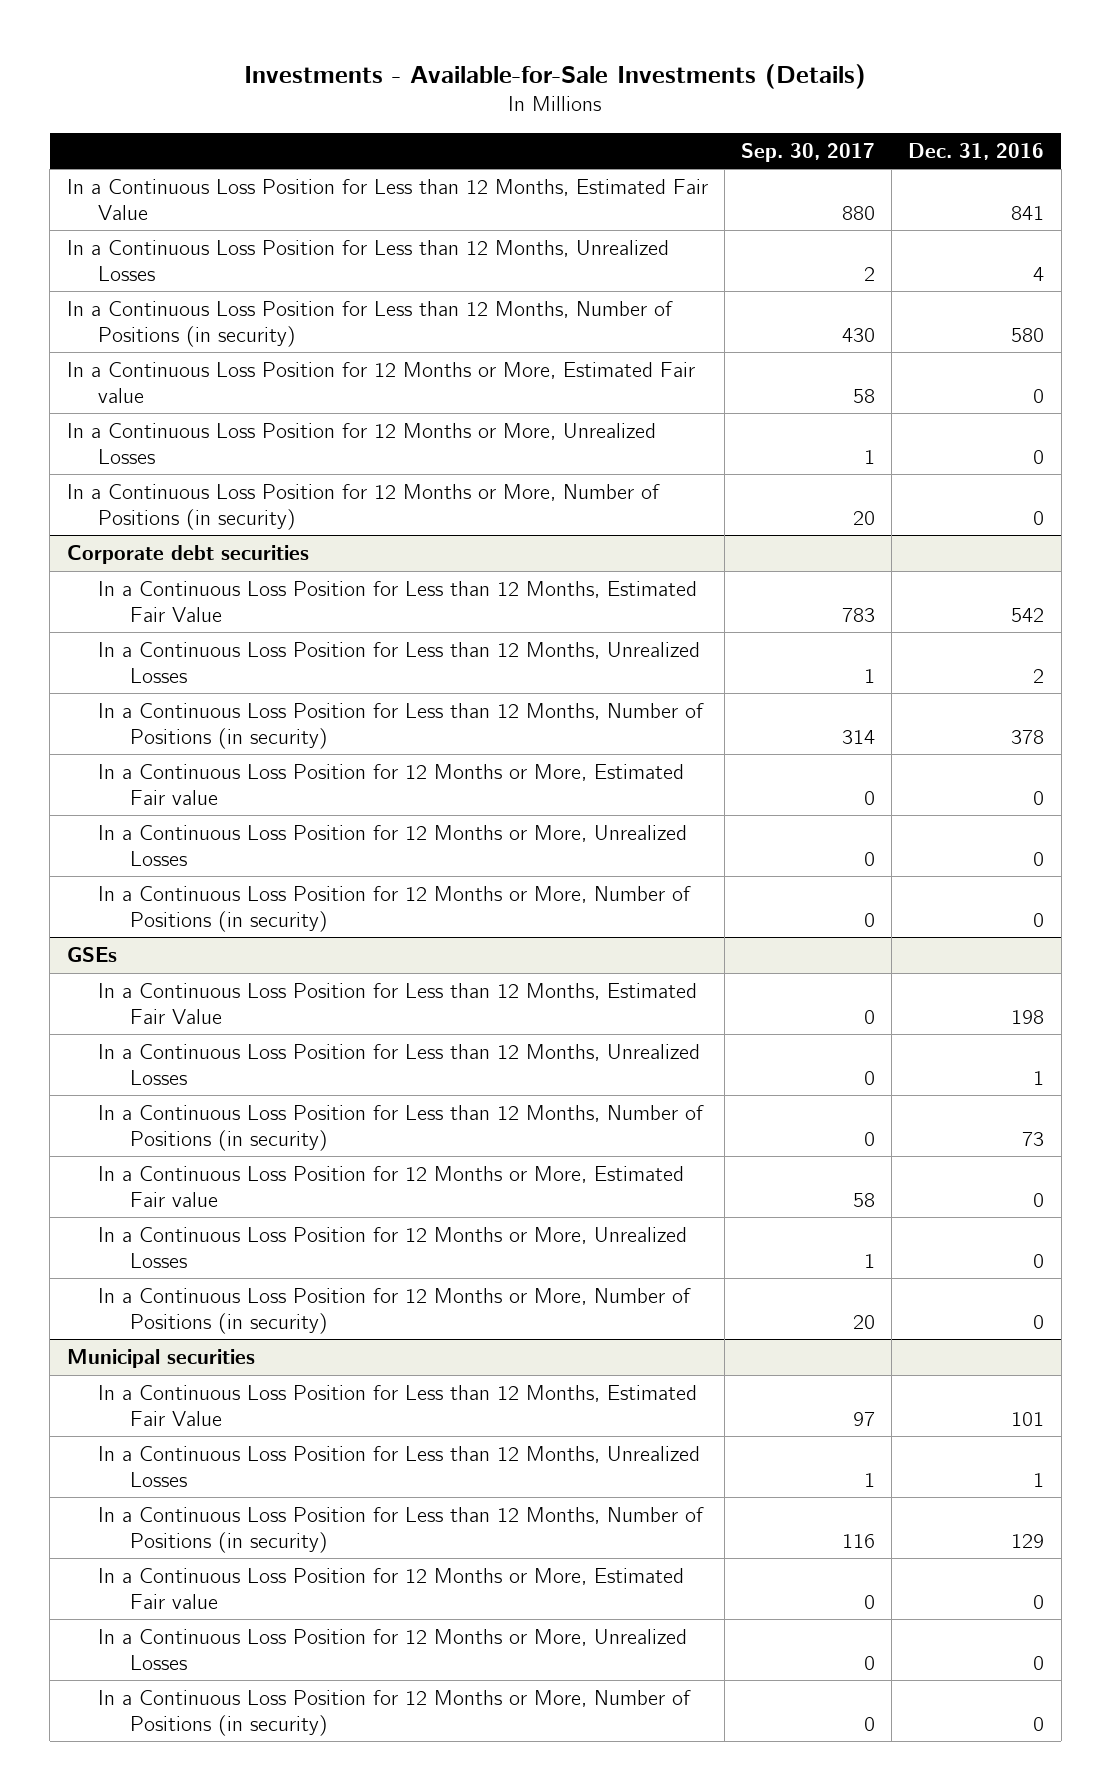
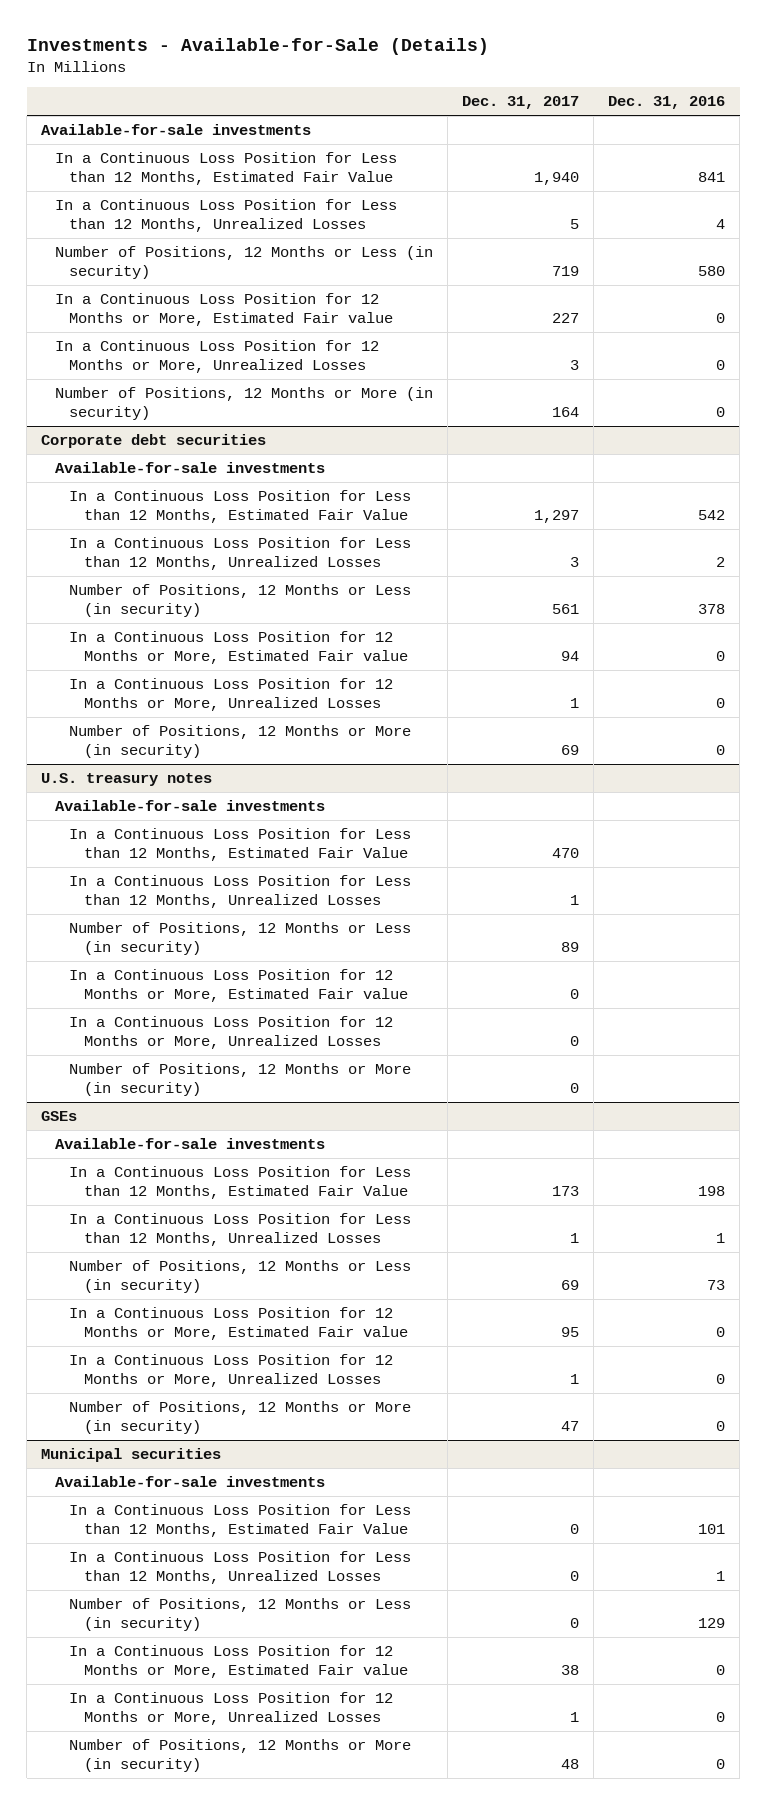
[244,63,867,89] Investments - Available-for-Sale Investments (Details) -> [26,37,489,55] Investments - Available-for-Sale (Details)
[740,142,875,162] Sep. 30, 2017 -> none
none -> [462,96,580,110] Dec. 31, 2017
none -> [41,123,312,135] Available-for-sale investments
[66,301,673,347] In a Continuous Loss Position for Less than 12 Months, Number of Positions (in security) -> [55,245,434,279] Number of Positions, 12 Months or Less (in security)
[66,484,660,530] In a Continuous Loss Position for 12 Months or More, Number of Positions (in security) -> [55,386,434,420] Number of Positions, 12 Months or More (in security)
none -> [55,461,326,473] Available-for-sale investments
[98,703,705,749] In a Continuous Loss Position for Less than 12 Months, Number of Positions (in security) -> [69,583,412,617] Number of Positions, 12 Months or Less (in security)
[98,886,692,932] In a Continuous Loss Position for 12 Months or More, Number of Positions (in security) -> [69,724,412,758] Number of Positions, 12 Months or More (in security)
none -> [41,772,213,786] U.S. treasury notes
none -> [55,799,326,811] Available-for-sale investments
none -> [69,827,412,861] In a Continuous Loss Position for Less than 12 Months, Estimated Fair Value
none -> [69,874,412,908] In a Continuous Loss Position for Less than 12 Months, Unrealized Losses
none -> [69,921,412,955] Number of Positions, 12 Months or Less (in security)
none -> [69,968,408,1002] In a Continuous Loss Position for 12 Months or More, Estimated Fair value
none -> [69,1015,394,1049] In a Continuous Loss Position for 12 Months or More, Unrealized Losses
none -> [69,1062,412,1096] Number of Positions, 12 Months or More (in security)
none -> [55,1137,326,1149] Available-for-sale investments
[98,1105,705,1151] In a Continuous Loss Position for Less than 12 Months, Number of Positions (in security) -> [69,1259,412,1293] Number of Positions, 12 Months or Less (in security)
[98,1288,692,1334] In a Continuous Loss Position for 12 Months or More, Number of Positions (in security) -> [69,1400,412,1434] Number of Positions, 12 Months or More (in security)
none -> [55,1475,326,1487] Available-for-sale investments
[98,1507,705,1553] In a Continuous Loss Position for Less than 12 Months, Number of Positions (in security) -> [69,1597,412,1631] Number of Positions, 12 Months or Less (in security)
[98,1690,692,1736] In a Continuous Loss Position for 12 Months or More, Number of Positions (in security) -> [69,1738,412,1772] Number of Positions, 12 Months or More (in security)

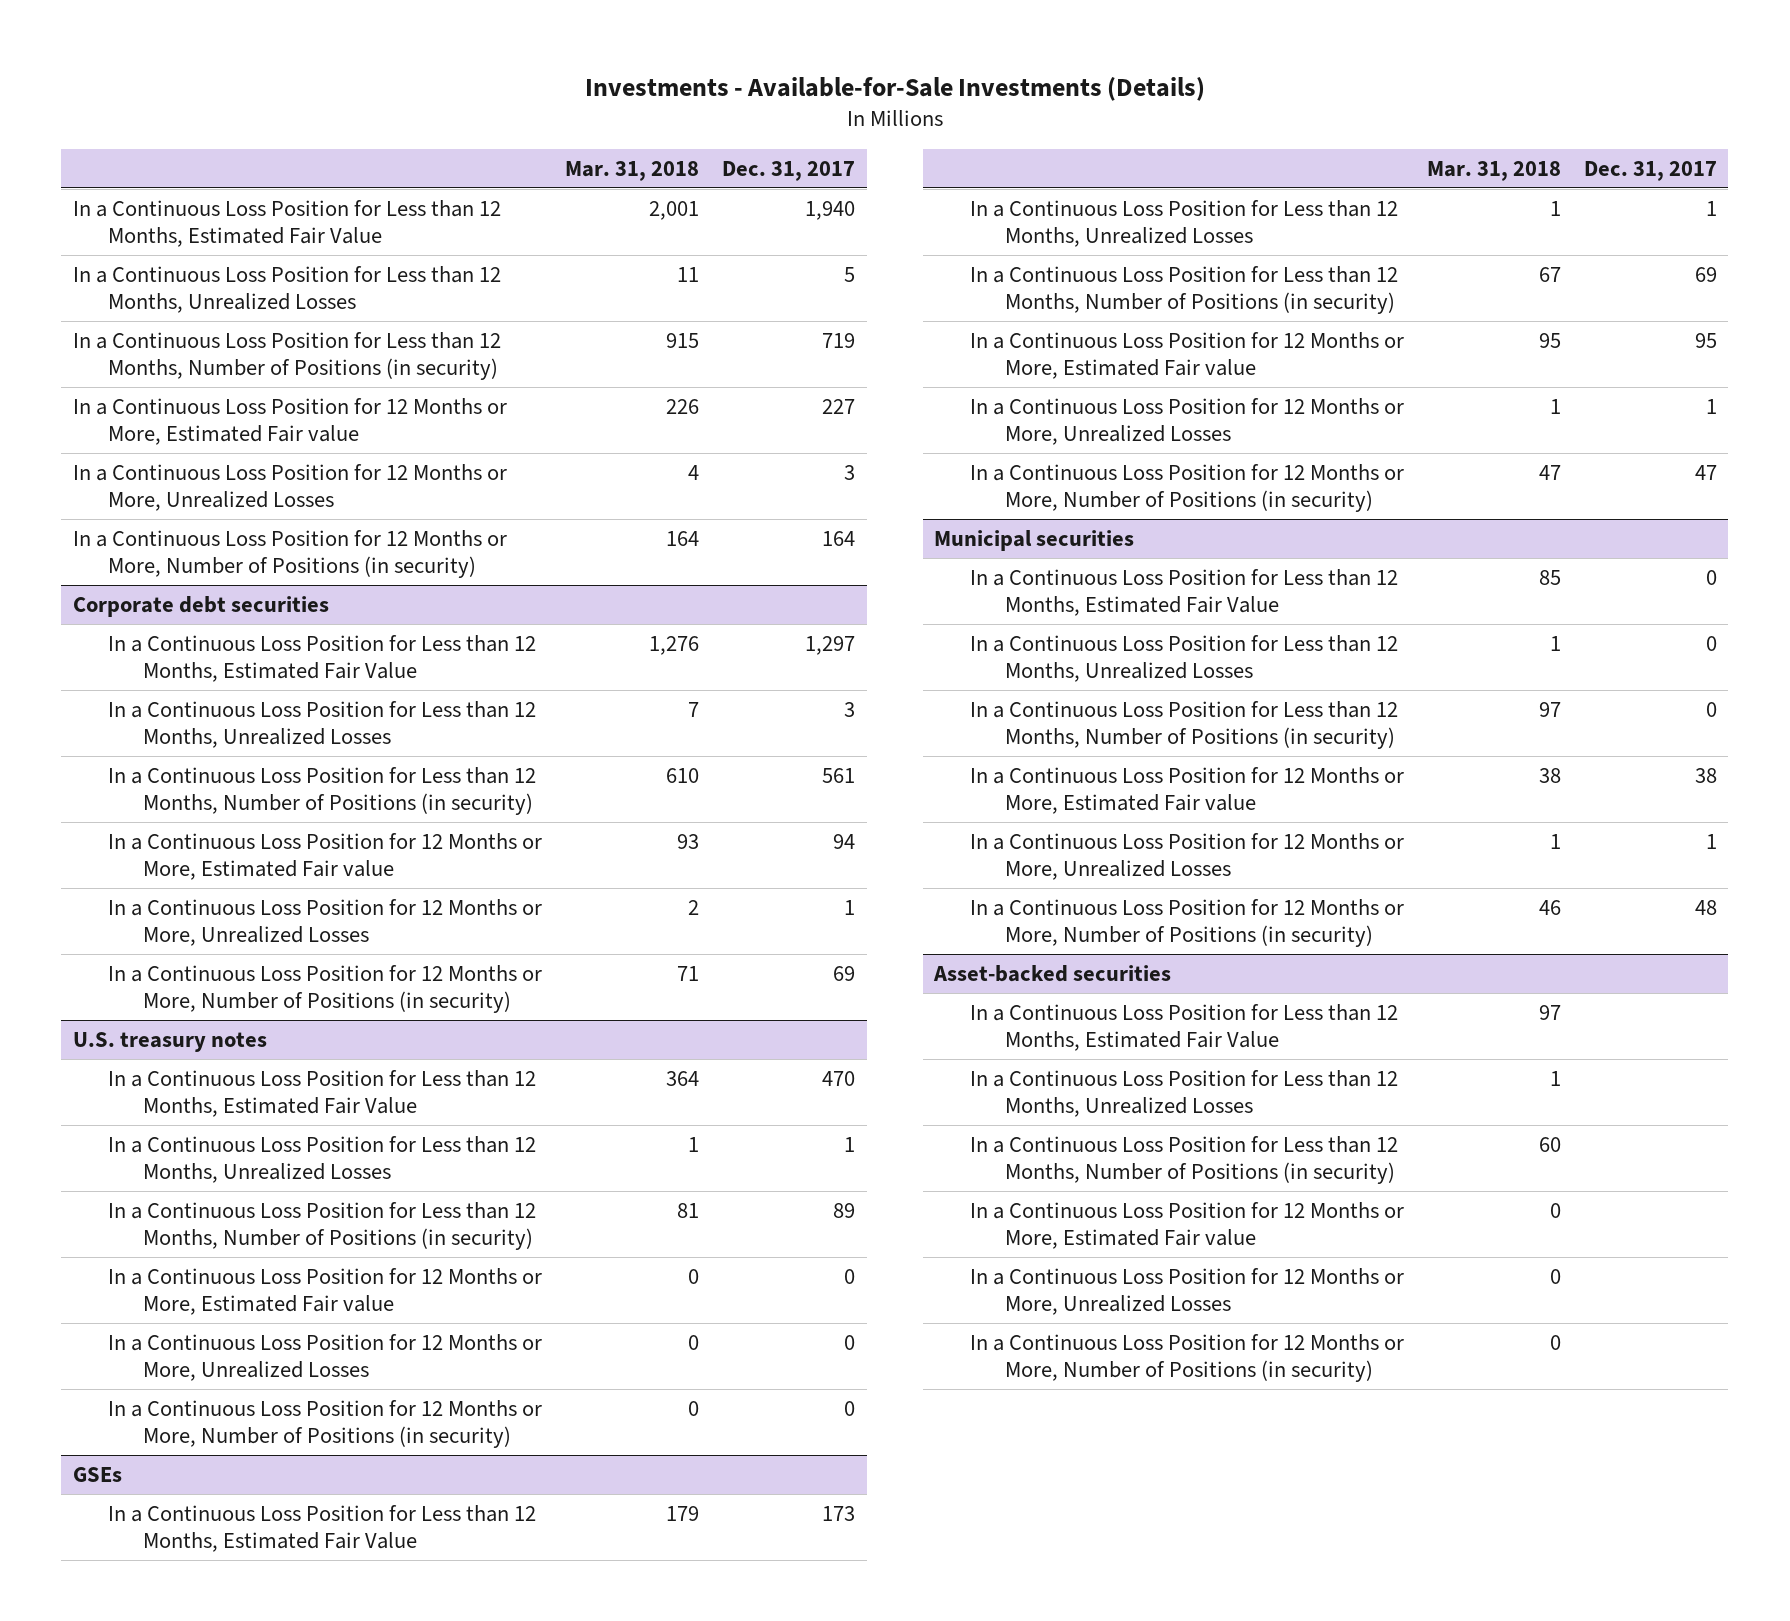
[26,37,489,55] Investments - Available-for-Sale (Details) -> [584,77,1205,102] Investments - Available-for-Sale Investments (Details)
[608,96,726,110] Dec. 31, 2016 -> none
none -> [565,160,700,181] Mar. 31, 2018
[41,123,312,135] Available-for-sale investments -> none
[55,245,434,279] Number of Positions, 12 Months or Less (in security) -> [72,331,501,380] In a Continuous Loss Position for Less than 12 Months, Number of Positions (in security)
[55,386,434,420] Number of Positions, 12 Months or More (in security) -> [72,529,507,578] In a Continuous Loss Position for 12 Months or More, Number of Positions (in security)
[55,461,326,473] Available-for-sale investments -> none
[69,583,412,617] Number of Positions, 12 Months or Less (in security) -> [108,766,537,815] In a Continuous Loss Position for Less than 12 Months, Number of Positions (in security)
[69,724,412,758] Number of Positions, 12 Months or More (in security) -> [108,964,543,1013] In a Continuous Loss Position for 12 Months or More, Number of Positions (in security)
[55,799,326,811] Available-for-sale investments -> none
[69,921,412,955] Number of Positions, 12 Months or Less (in security) -> [108,1201,537,1250] In a Continuous Loss Position for Less than 12 Months, Number of Positions (in security)
[69,1062,412,1096] Number of Positions, 12 Months or More (in security) -> [108,1399,543,1448] In a Continuous Loss Position for 12 Months or More, Number of Positions (in security)
[55,1137,326,1149] Available-for-sale investments -> none
[69,1259,412,1293] Number of Positions, 12 Months or Less (in security) -> [969,265,1398,314] In a Continuous Loss Position for Less than 12 Months, Number of Positions (in security)
[69,1400,412,1434] Number of Positions, 12 Months or More (in security) -> [969,463,1404,512] In a Continuous Loss Position for 12 Months or More, Number of Positions (in security)
[55,1475,326,1487] Available-for-sale investments -> none
[69,1597,412,1631] Number of Positions, 12 Months or Less (in security) -> [969,700,1398,749] In a Continuous Loss Position for Less than 12 Months, Number of Positions (in security)
[69,1738,412,1772] Number of Positions, 12 Months or More (in security) -> [969,898,1404,947] In a Continuous Loss Position for 12 Months or More, Number of Positions (in security)
none -> [933,964,1172,982] Asset-backed securities
none -> [969,1003,1398,1051] In a Continuous Loss Position for Less than 12 Months, Estimated Fair Value
none -> [969,1069,1398,1117] In a Continuous Loss Position for Less than 12 Months, Unrealized Losses
none -> [969,1135,1398,1184] In a Continuous Loss Position for Less than 12 Months, Number of Positions (in security)
none -> [969,1201,1404,1249] In a Continuous Loss Position for 12 Months or More, Estimated Fair value
none -> [969,1267,1404,1315] In a Continuous Loss Position for 12 Months or More, Unrealized Losses
none -> [969,1333,1404,1382] In a Continuous Loss Position for 12 Months or More, Number of Positions (in security)

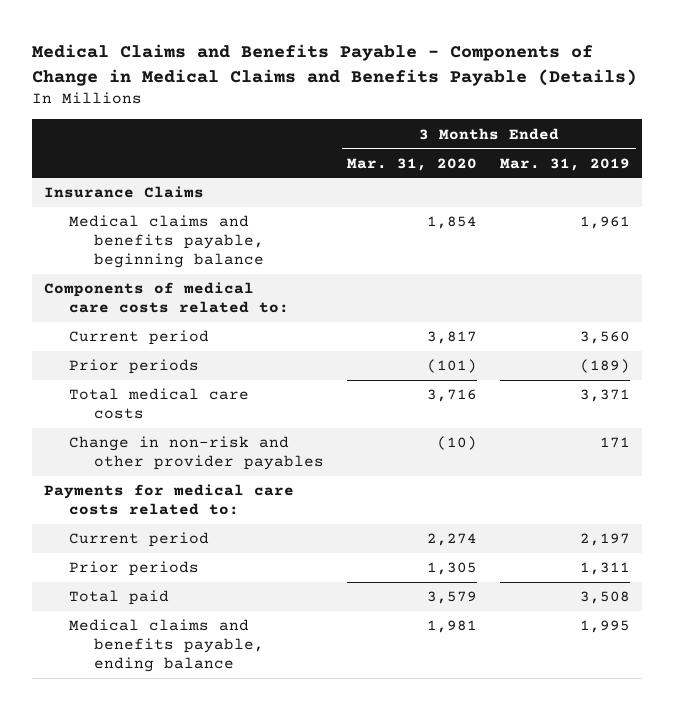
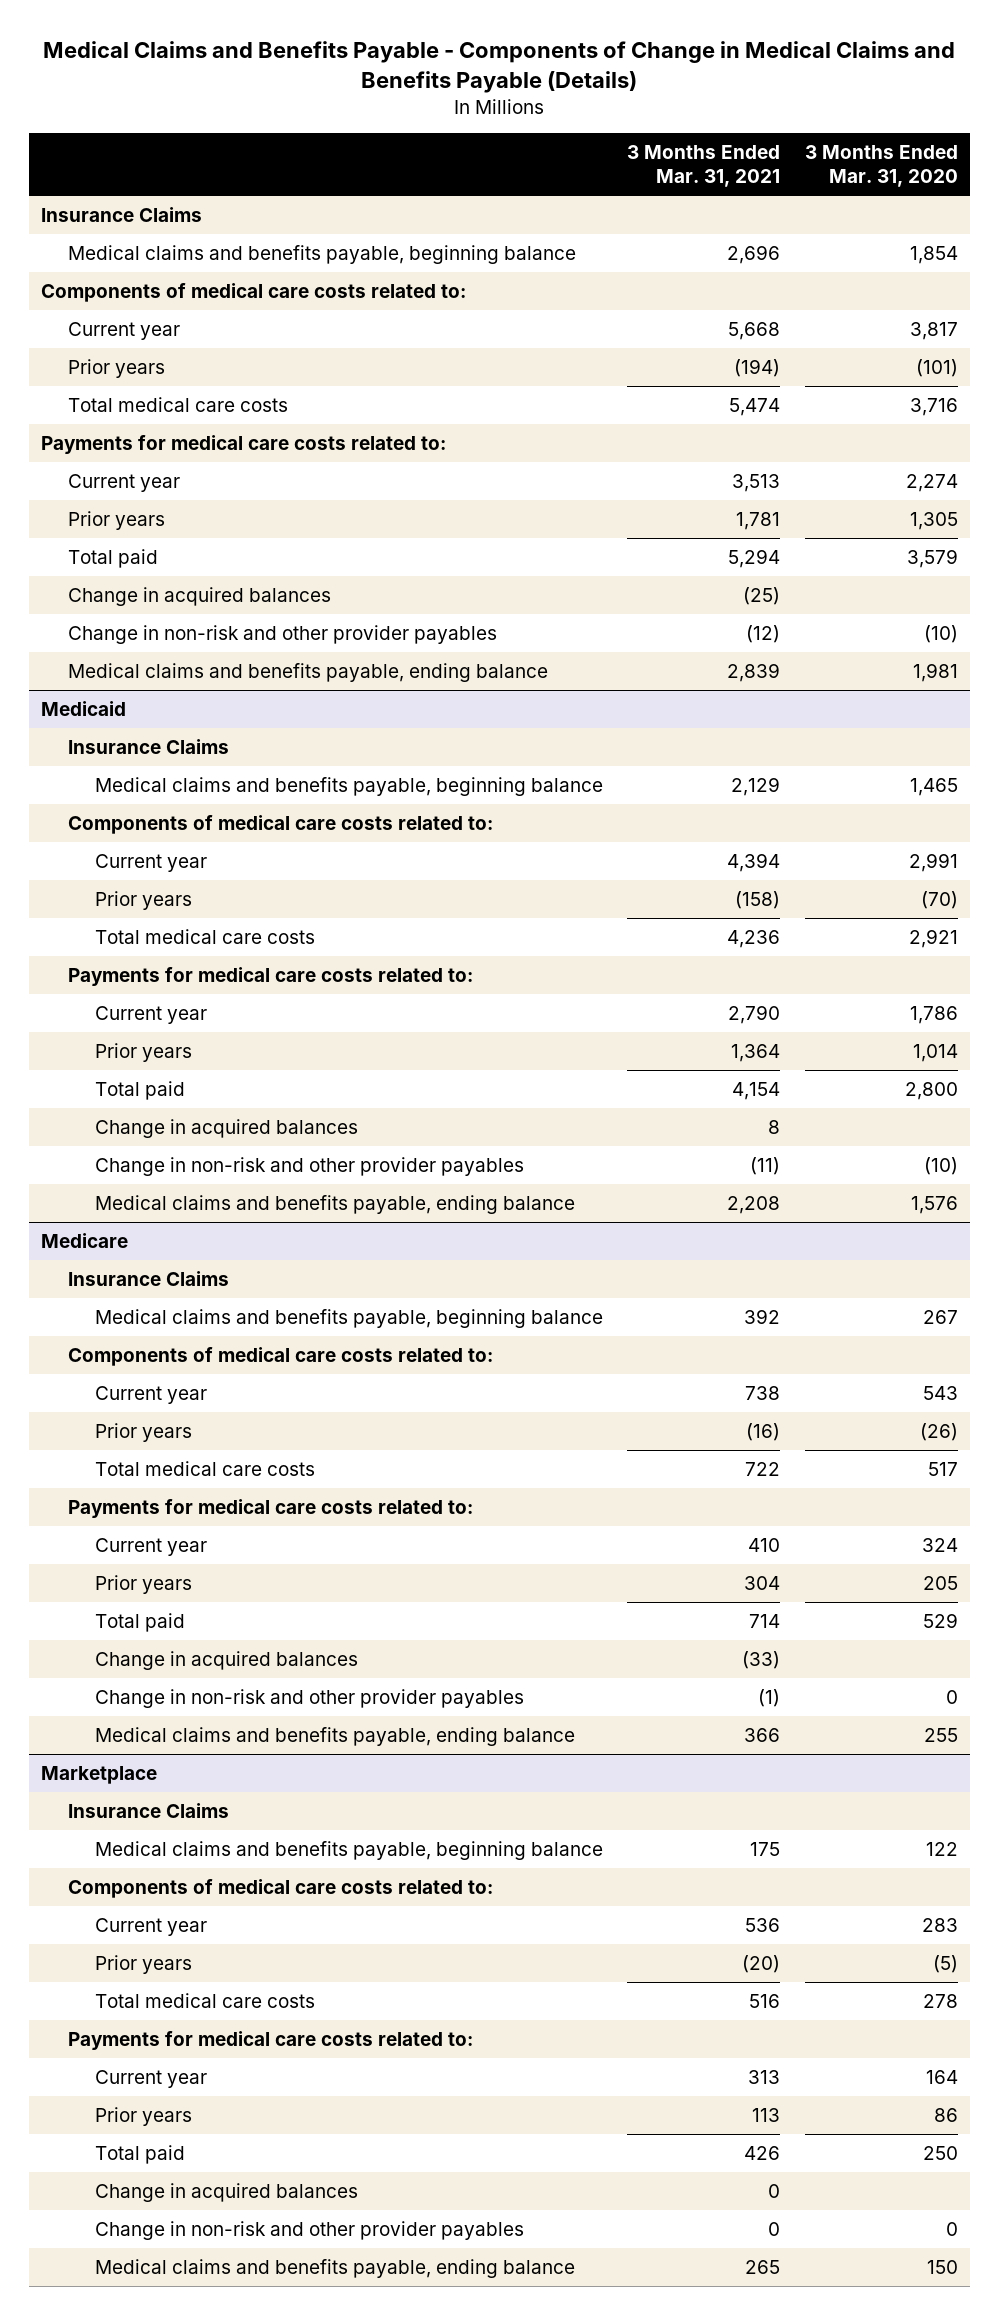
[500,157,631,171] Mar. 31, 2019 -> none
none -> [627,144,781,188] 3 Months Ended Mar. 31, 2021
[69,330,210,346] Current period -> [67,322,180,341] Current year
[69,359,200,375] Prior periods -> [67,359,165,379] Prior years
[69,532,210,548] Current period -> [67,474,180,493] Current year
[69,561,200,577] Prior periods -> [67,511,165,531] Prior years
none -> [67,587,331,607] Change in acquired balances
[69,436,325,470] Change in non-risk and other provider payables -> [67,625,497,645] Change in non-risk and other provider payables
none -> [41,701,127,717] Medicaid
none -> [67,739,229,755] Insurance Claims
none -> [94,777,603,797] Medical claims and benefits payable, beginning balance
none -> [67,815,493,835] Components of medical care costs related to:
none -> [94,854,207,873] Current year
none -> [94,891,192,911] Prior years
none -> [94,929,315,945] Total medical care costs
none -> [67,967,473,987] Payments for medical care costs related to:
none -> [94,1006,207,1025] Current year
none -> [94,1043,192,1063] Prior years
none -> [94,1081,185,1101] Total paid
none -> [94,1119,358,1139] Change in acquired balances
none -> [94,1157,524,1177] Change in non-risk and other provider payables
none -> [94,1195,575,1215] Medical claims and benefits payable, ending balance
none -> [41,1233,129,1249] Medicare
none -> [67,1271,229,1287] Insurance Claims
none -> [94,1309,603,1329] Medical claims and benefits payable, beginning balance
none -> [67,1347,493,1367] Components of medical care costs related to:
none -> [94,1386,207,1405] Current year
none -> [94,1423,192,1443] Prior years
none -> [94,1461,315,1477] Total medical care costs
none -> [67,1499,473,1519] Payments for medical care costs related to:
none -> [94,1538,207,1557] Current year
none -> [94,1575,192,1595] Prior years
none -> [94,1613,185,1633] Total paid
none -> [94,1651,358,1671] Change in acquired balances
none -> [94,1689,524,1709] Change in non-risk and other provider payables
none -> [94,1727,575,1747] Medical claims and benefits payable, ending balance
none -> [41,1766,158,1785] Marketplace
none -> [67,1803,229,1819] Insurance Claims
none -> [94,1841,603,1861] Medical claims and benefits payable, beginning balance
none -> [67,1879,493,1899] Components of medical care costs related to:
none -> [94,1918,207,1937] Current year
none -> [94,1955,192,1975] Prior years
none -> [94,1993,315,2009] Total medical care costs
none -> [67,2031,473,2051] Payments for medical care costs related to:
none -> [94,2070,207,2089] Current year
none -> [94,2107,192,2127] Prior years
none -> [94,2145,185,2165] Total paid
none -> [94,2183,358,2203] Change in acquired balances
none -> [94,2221,524,2241] Change in non-risk and other provider payables
none -> [94,2259,575,2279] Medical claims and benefits payable, ending balance

